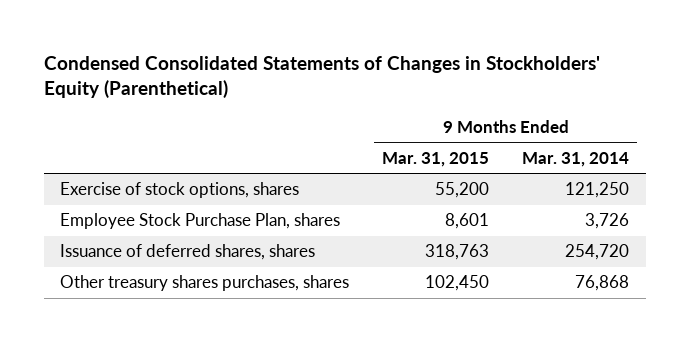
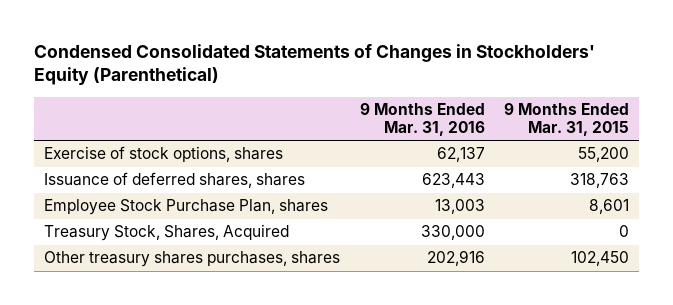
[522,151,630,167] Mar. 31, 2014 -> none
none -> [359,103,485,137] 9 Months Ended Mar. 31, 2016
[60,213,341,230] Employee Stock Purchase Plan, shares -> [43,199,328,216] Employee Stock Purchase Plan, shares
none -> [43,224,289,242] Treasury Stock, Shares, Acquired

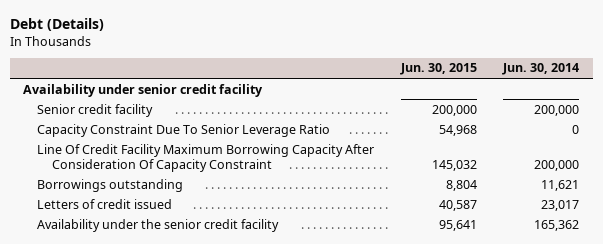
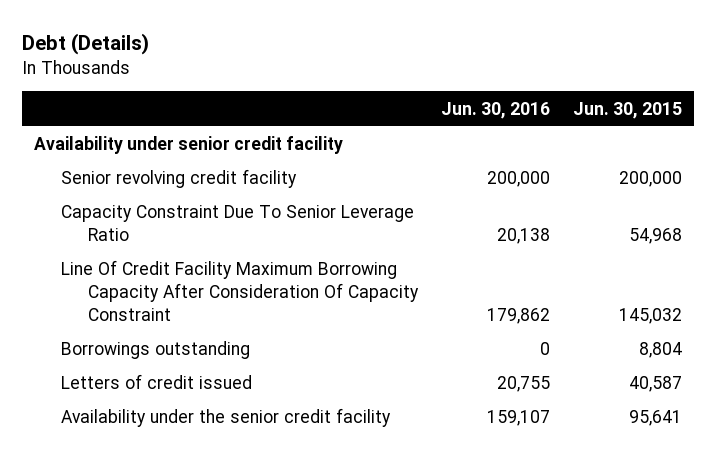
[502,63,580,76] Jun. 30, 2014 -> none
none -> [441,101,551,119] Jun. 30, 2016
[37,103,154,117] Senior credit facility -> [60,169,297,189] Senior revolving credit facility

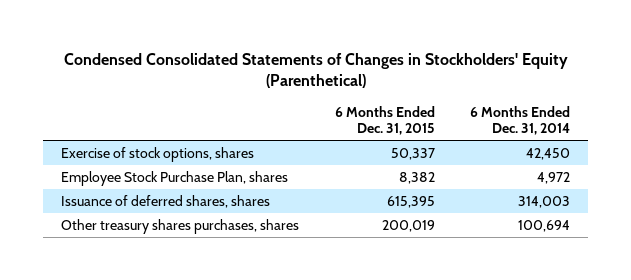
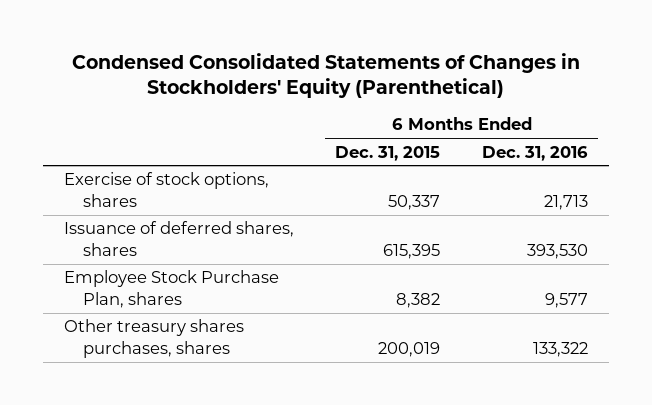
[470,106,571,136] 6 Months Ended Dec. 31, 2014 -> none
none -> [481,145,588,161] Dec. 31, 2016
[61,170,289,186] Employee Stock Purchase Plan, shares -> [63,270,279,308] Employee Stock Purchase Plan, shares

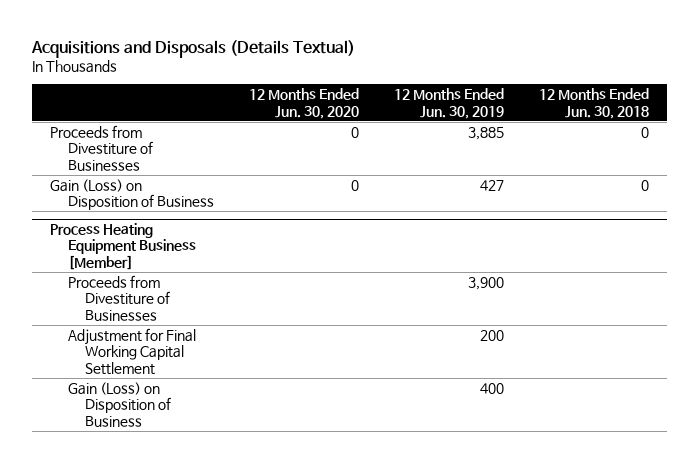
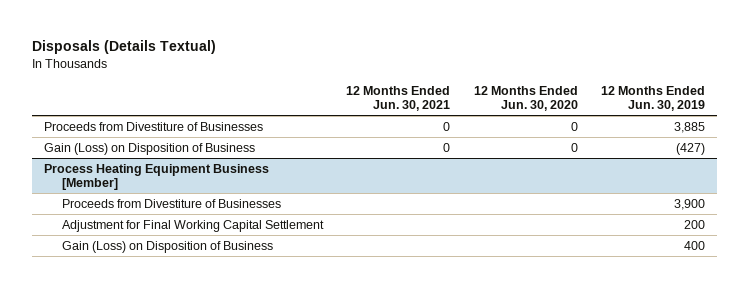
[31,40,356,59] Acquisitions and Disposals (Details Textual) -> [31,40,216,55] Disposals (Details Textual)
[539,88,650,119] 12 Months Ended Jun. 30, 2018 -> none
none -> [346,85,451,112] 12 Months Ended Jun. 30, 2021
[480,179,505,191] 427 -> [676,142,706,155] (427)

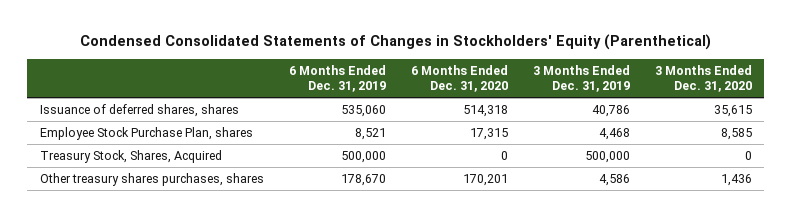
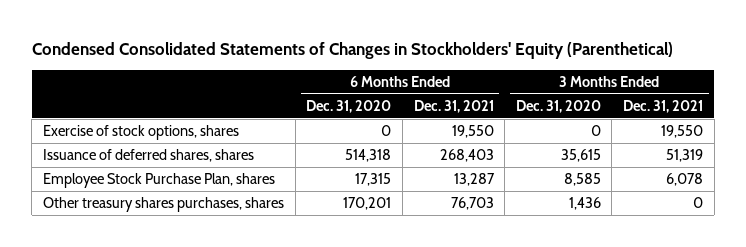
[288,64,386,93] 6 Months Ended Dec. 31, 2019 -> none
[532,64,630,93] 3 Months Ended Dec. 31, 2019 -> none
none -> [413,99,494,113] Dec. 31, 2021
none -> [623,99,704,113] Dec. 31, 2021
none -> [43,125,240,141] Exercise of stock options, shares
[39,149,222,163] Treasury Stock, Shares, Acquired -> none

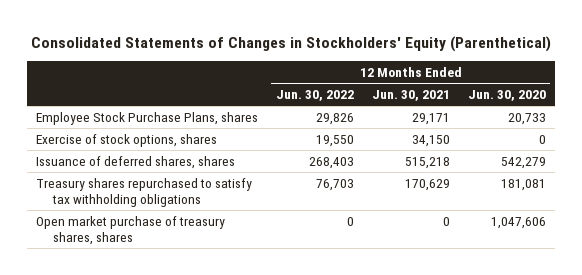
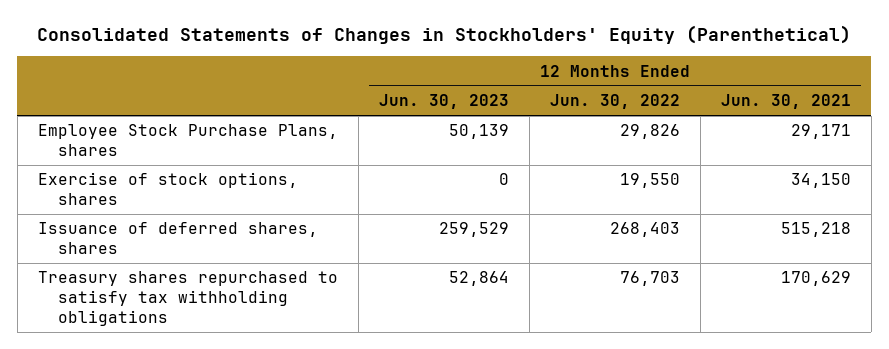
[467,90,546,102] Jun. 30, 2020 -> none
none -> [378,94,509,110] Jun. 30, 2023
[35,215,225,245] Open market purchase of treasury shares, shares -> none

